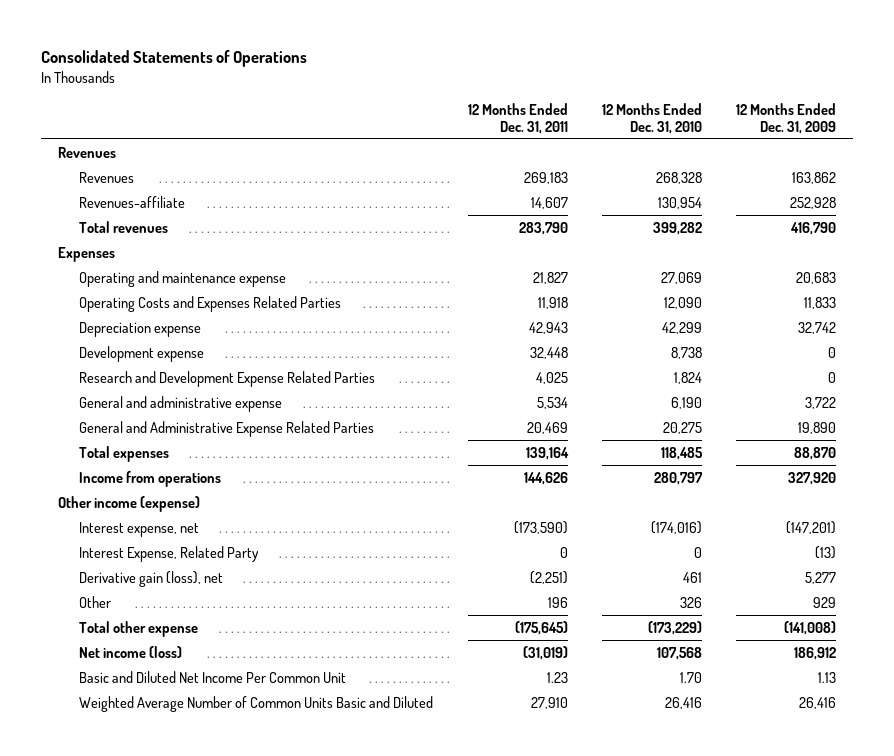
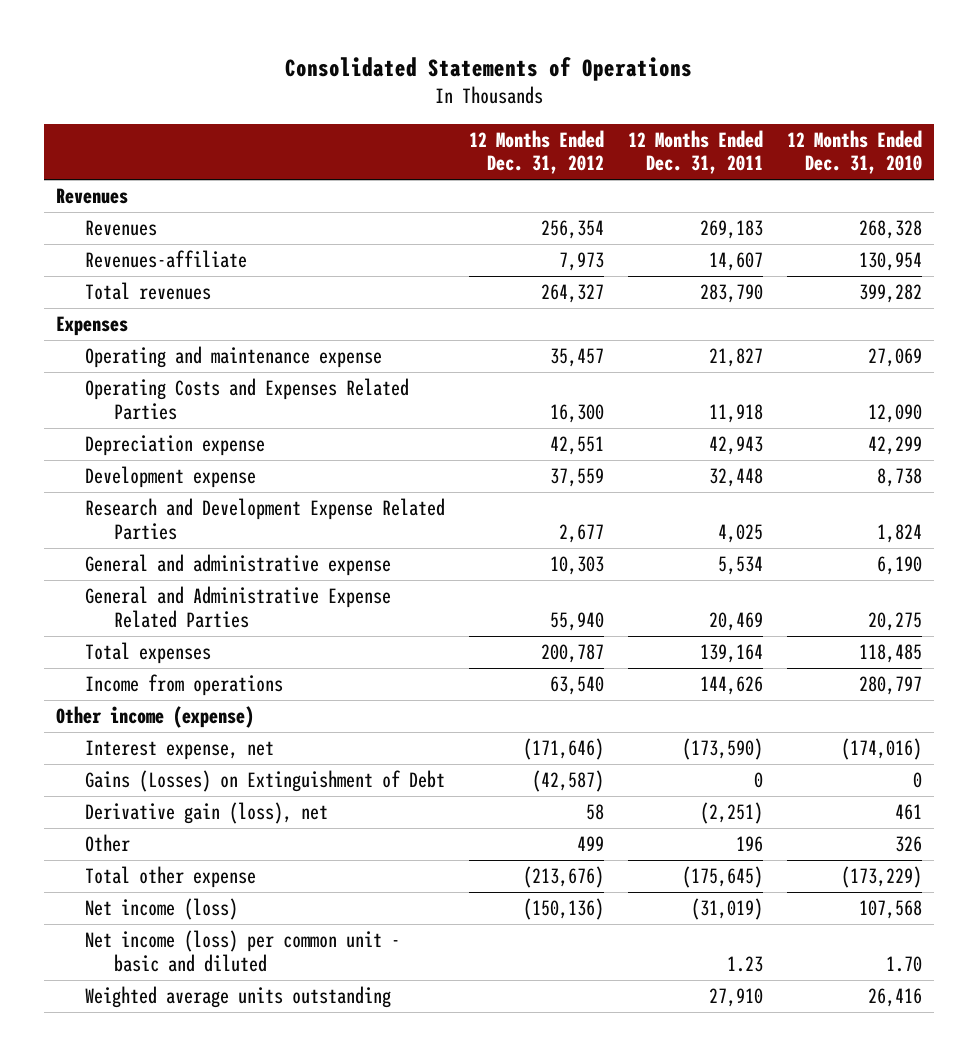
[736,102,837,134] 12 Months Ended Dec. 31, 2009 -> none
none -> [469,129,605,175] 12 Months Ended Dec. 31, 2012
[79,545,260,562] Interest Expense, Related Party -> none
none -> [85,769,446,792] Gains (Losses) on Extinguishment of Debt
[79,670,347,683] Basic and Diluted Net Income Per Common Unit -> [85,929,401,972] Net income (loss) per common unit - basic and diluted
[79,695,434,712] Weighted Average Number of Common Units Basic and Diluted -> [85,985,392,1008] Weighted average units outstanding

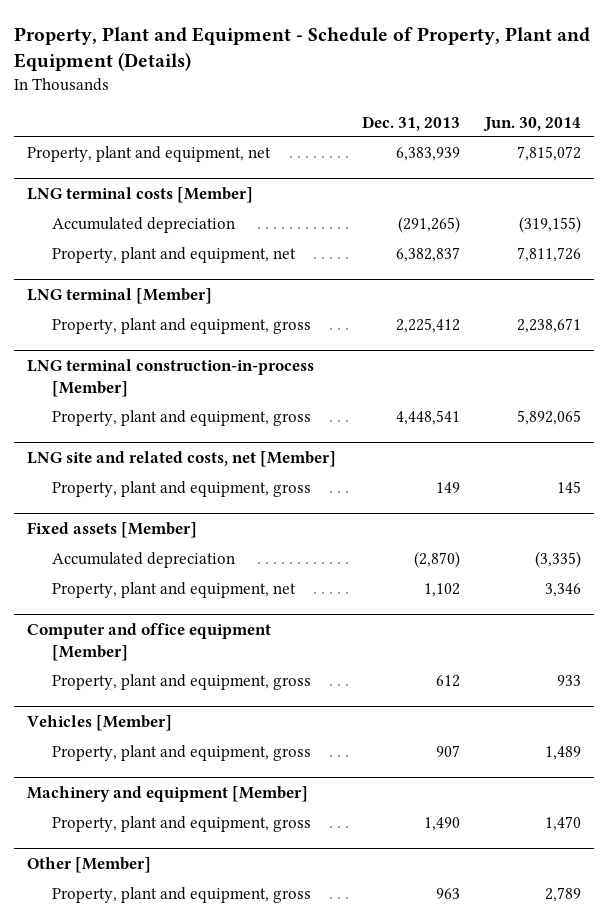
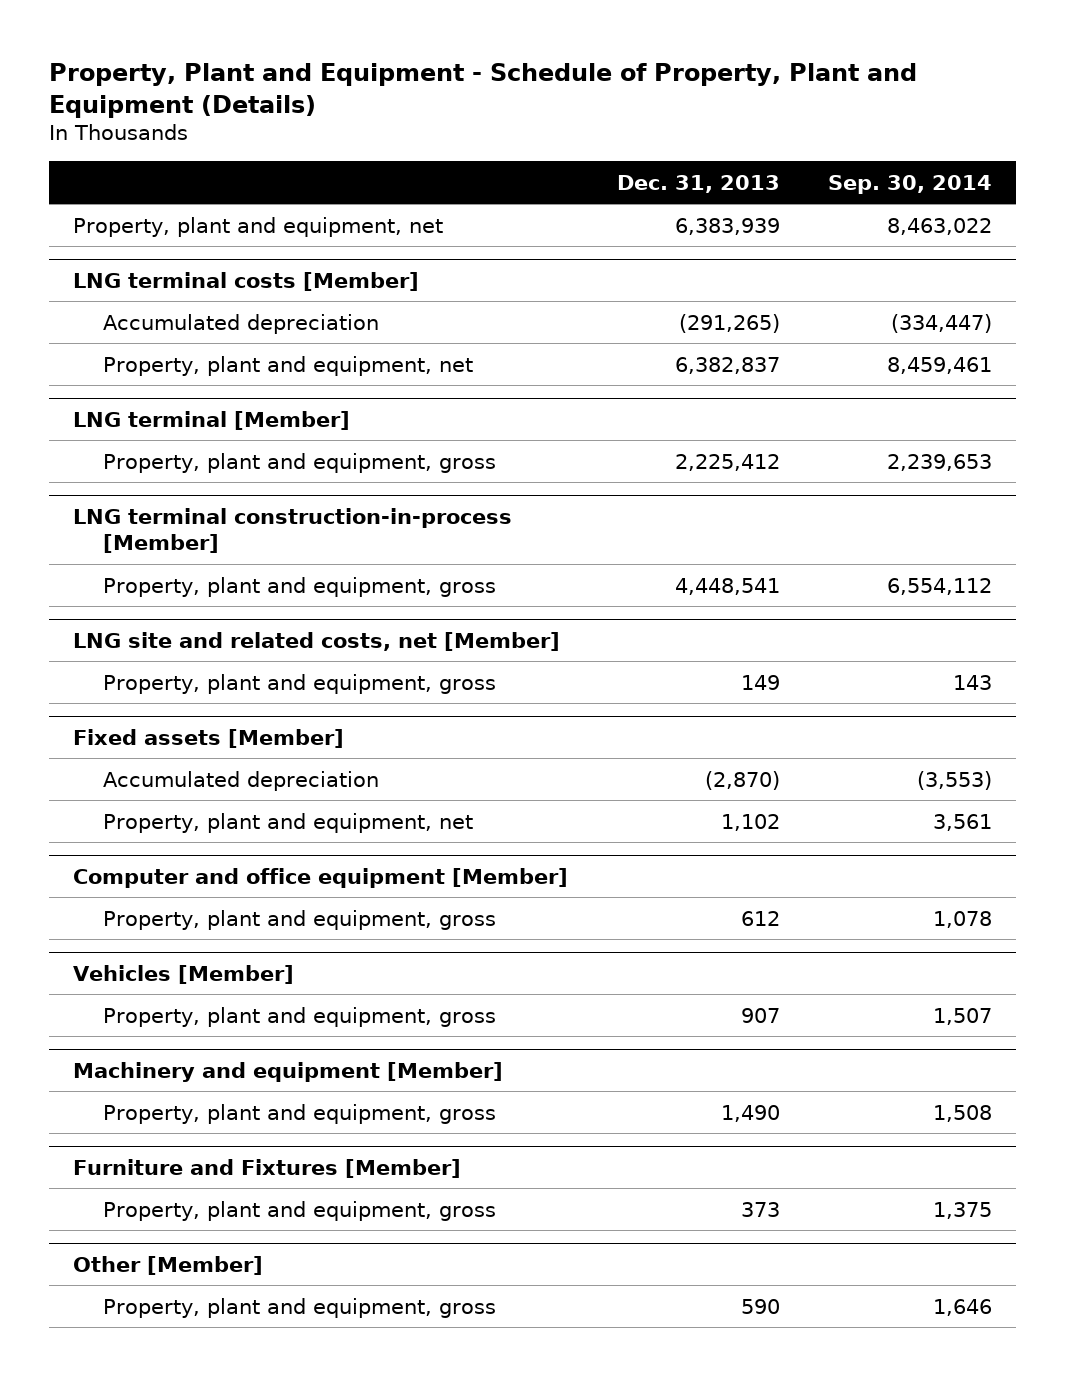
[483,116,582,132] Jun. 30, 2014 -> none
none -> [827,174,992,194] Sep. 30, 2014
none -> [73,1158,462,1178] Furniture and Fixtures [Member]
none -> [102,1200,496,1221] Property, plant and equipment, gross
[435,888,460,900] 963 -> [740,1298,780,1314] 590

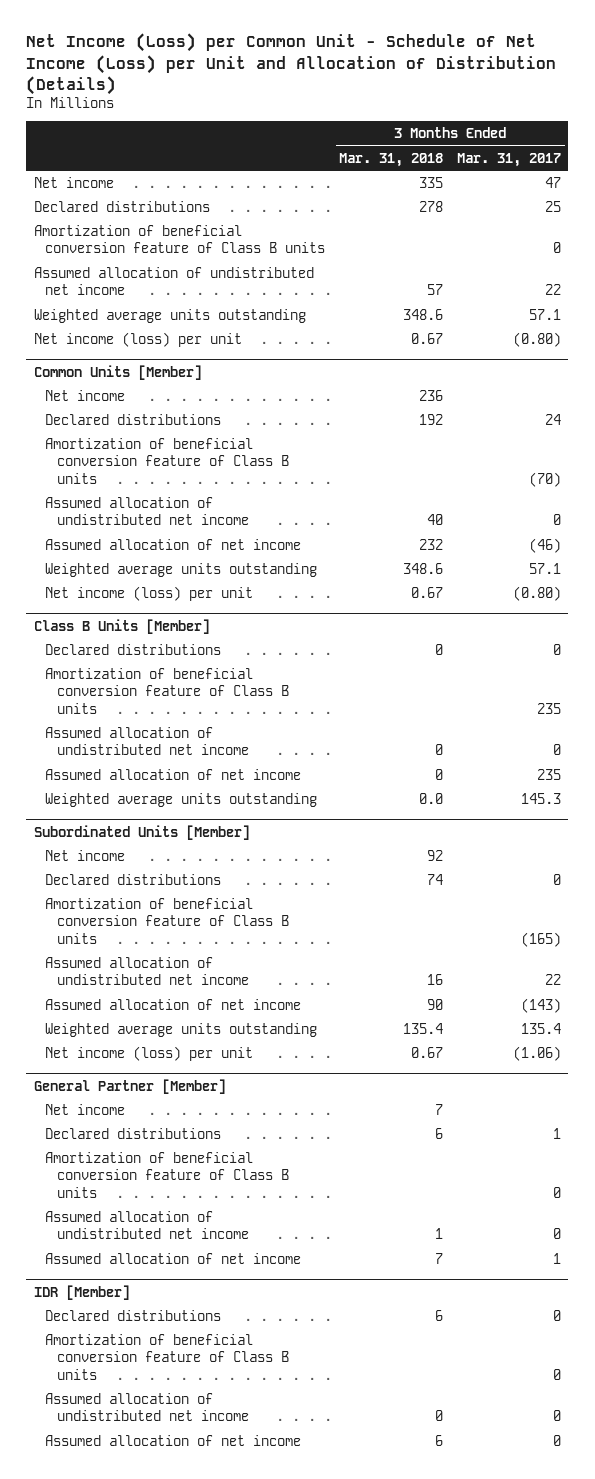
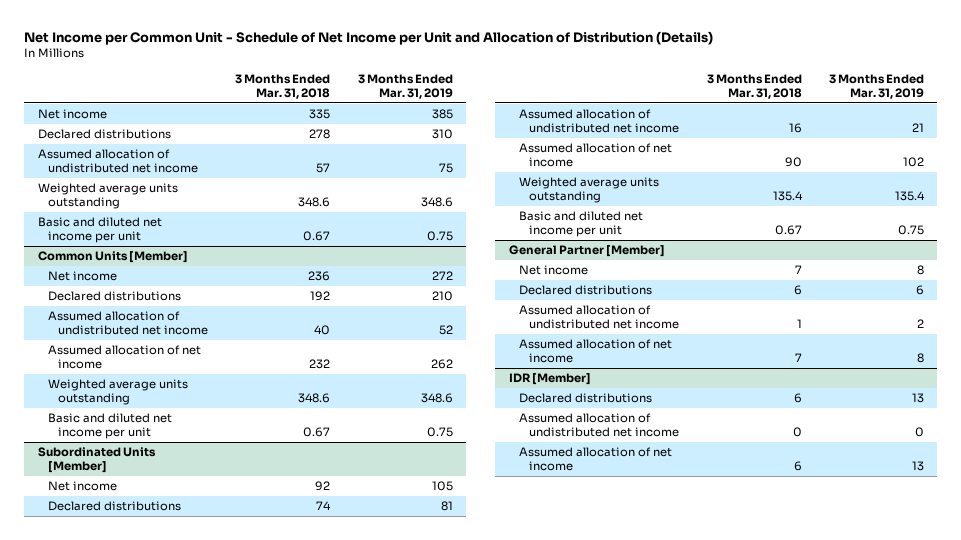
[26,33,557,95] Net Income (Loss) per Common Unit - Schedule of Net Income (Loss) per Unit and Allocation of Distribution (Details) -> [23,30,713,45] Net Income per Common Unit - Schedule of Net Income per Unit and Allocation of Distribution (Details)
[457,152,562,167] Mar. 31, 2017 -> none
none -> [357,73,453,99] 3 Months Ended Mar. 31, 2019
[33,224,326,254] Amortization of beneficial conversion feature of Class B units -> none
[33,331,242,347] Net income (loss) per unit -> [37,217,162,244] Basic and diluted net income per unit
[45,437,289,484] Amortization of beneficial conversion feature of Class B units -> none
[33,618,210,634] Class B Units [Member] -> none
[45,643,222,655] Declared distributions -> none
[45,667,289,714] Amortization of beneficial conversion feature of Class B units -> none
[45,726,249,756] Assumed allocation of undistributed net income -> none
[45,768,302,780] Assumed allocation of net income -> none
[45,792,318,807] Weighted average units outstanding -> none
[45,585,254,601] Net income (loss) per unit -> [47,413,172,440] Basic and diluted net income per unit
[45,897,289,944] Amortization of beneficial conversion feature of Class B units -> none
[45,1045,254,1061] Net income (loss) per unit -> [518,211,643,238] Basic and diluted net income per unit
[45,1151,289,1198] Amortization of beneficial conversion feature of Class B units -> none
[45,1333,289,1380] Amortization of beneficial conversion feature of Class B units -> none

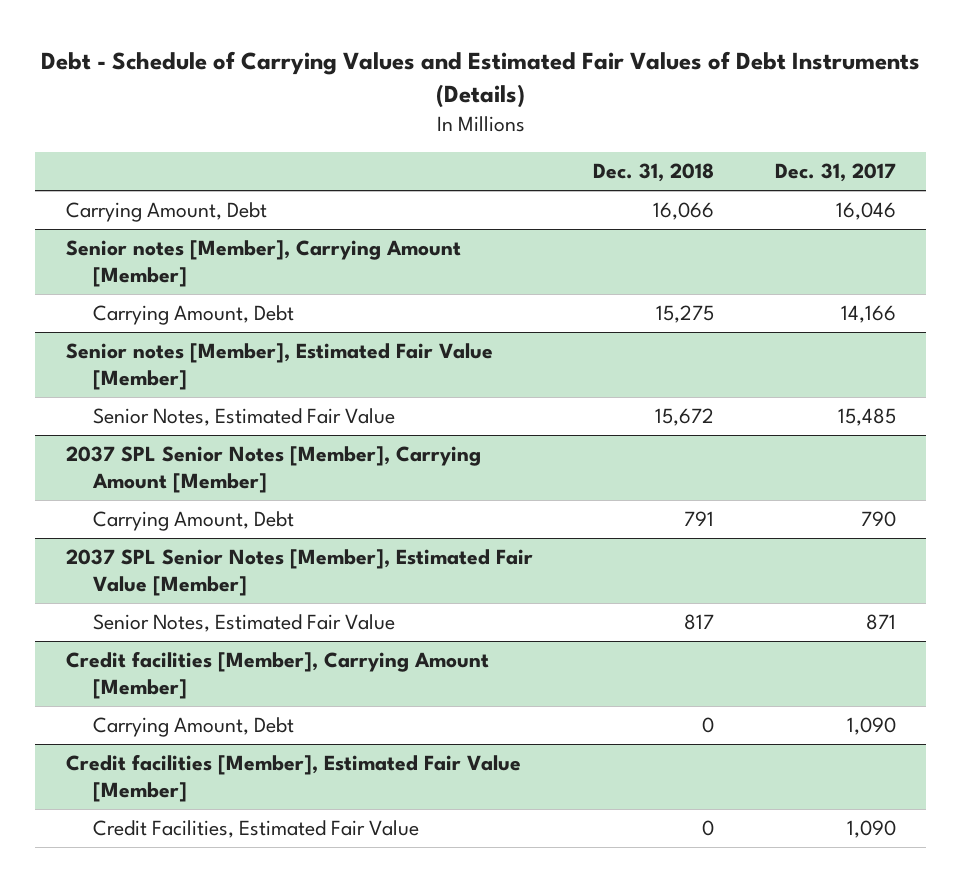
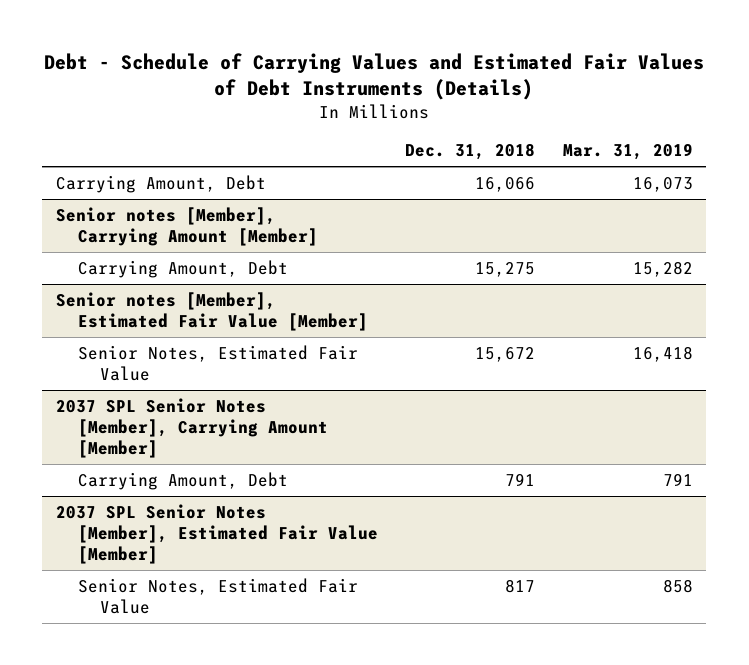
[775,163,897,183] Dec. 31, 2017 -> none
none -> [562,143,693,161] Mar. 31, 2019
[65,651,489,700] Credit facilities [Member], Carrying Amount [Member] -> none
[93,717,295,738] Carrying Amount, Debt -> none
[65,754,521,803] Credit facilities [Member], Estimated Fair Value [Member] -> none
[93,820,420,839] Credit Facilities, Estimated Fair Value -> none

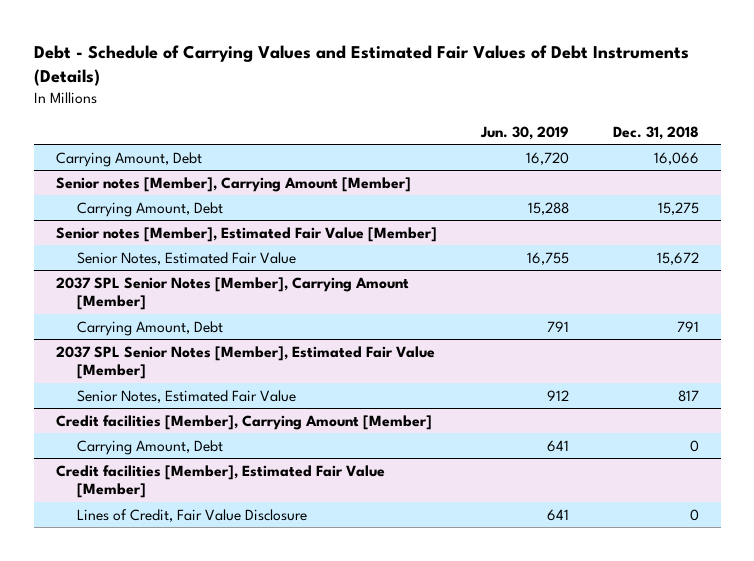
[562,143,693,161] Mar. 31, 2019 -> none
none -> [479,125,569,140] Jun. 30, 2019
none -> [55,414,432,430] Credit facilities [Member], Carrying Amount [Member]
none -> [77,439,224,455] Carrying Amount, Debt
none -> [55,464,385,499] Credit facilities [Member], Estimated Fair Value [Member]
none -> [77,508,308,522] Lines of Credit, Fair Value Disclosure

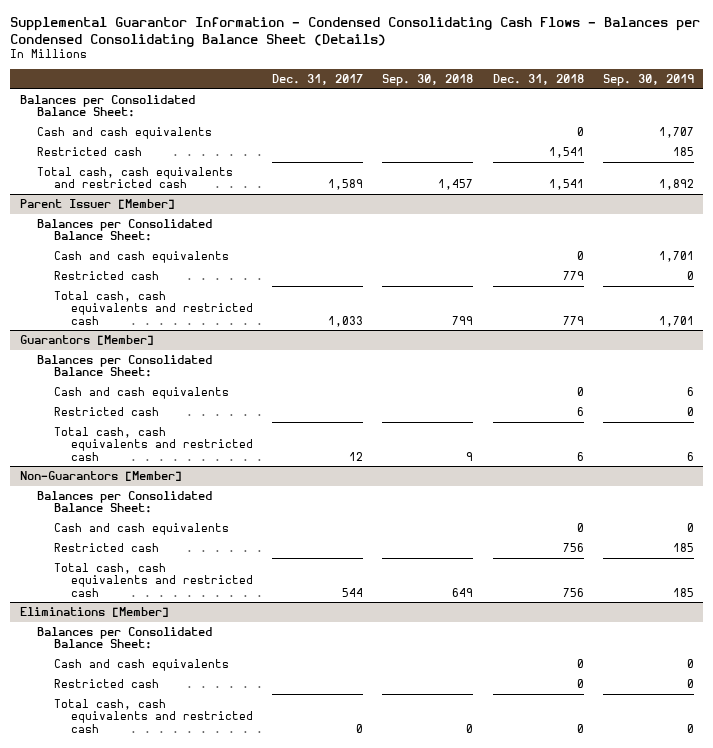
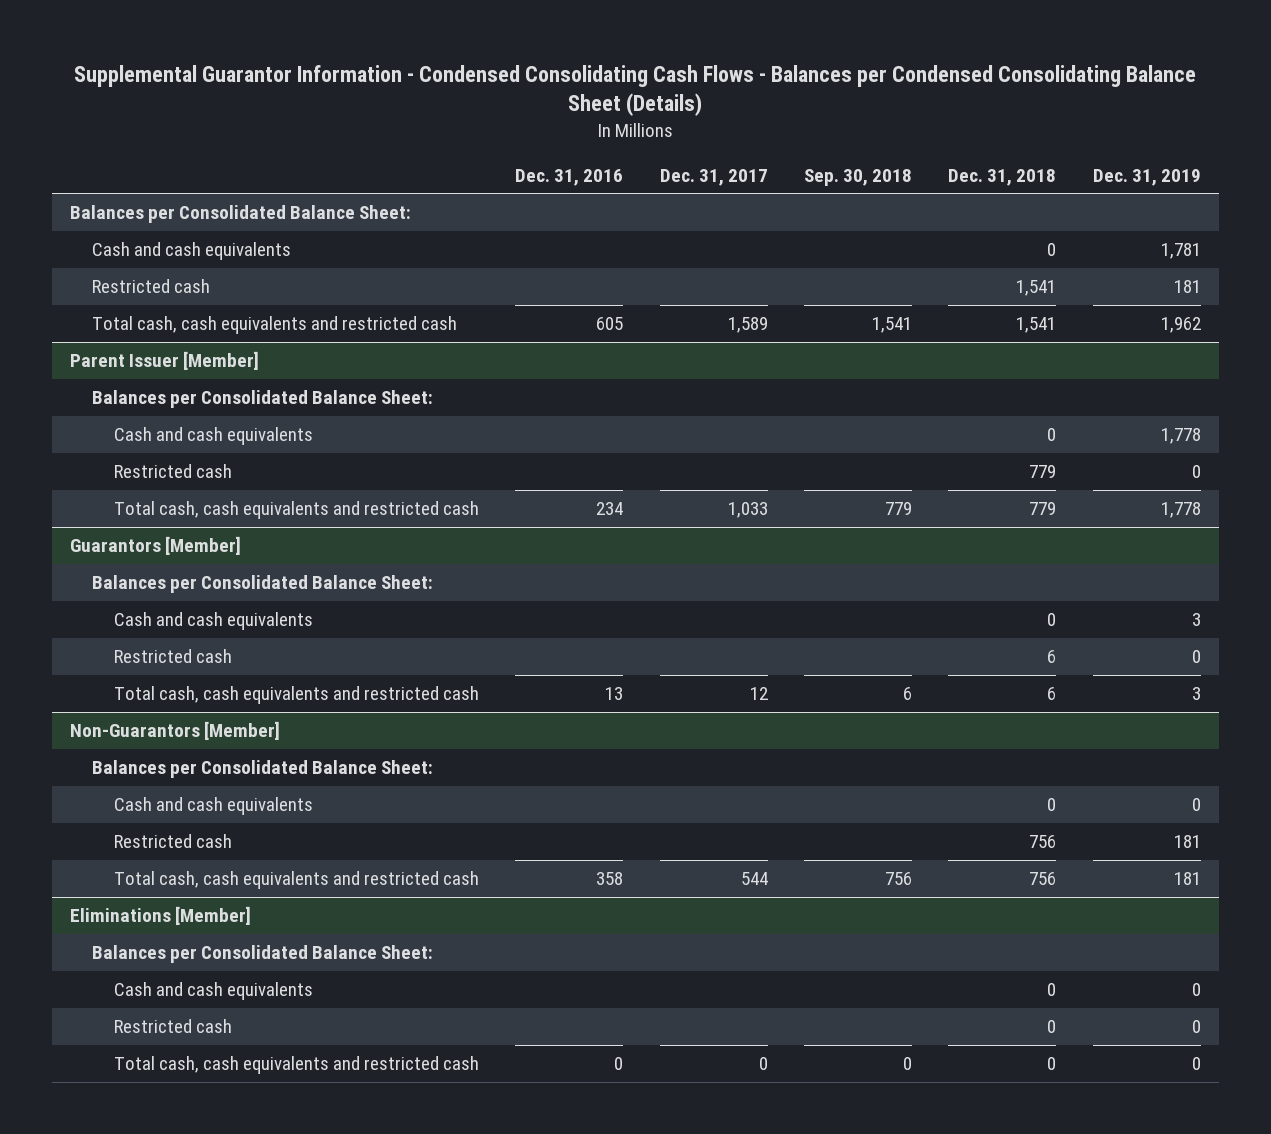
[602,74,694,87] Sep. 30, 2019 -> none
none -> [515,168,624,186] Dec. 31, 2016
none -> [1092,168,1201,186] Dec. 31, 2019
[438,179,474,191] 1,457 -> [871,317,912,334] 1,541
[452,315,474,325] 799 -> [884,502,912,516] 779
[466,451,474,461] 9 -> [902,687,912,701] 6
[452,587,474,597] 649 -> [884,872,912,886] 756

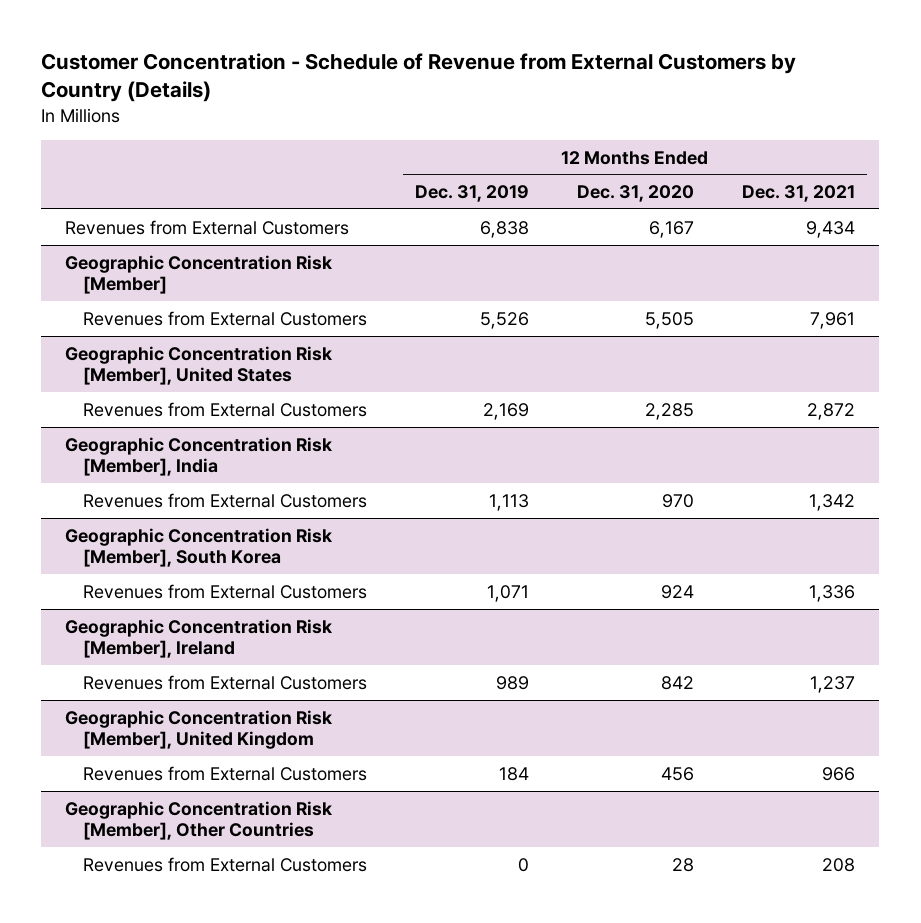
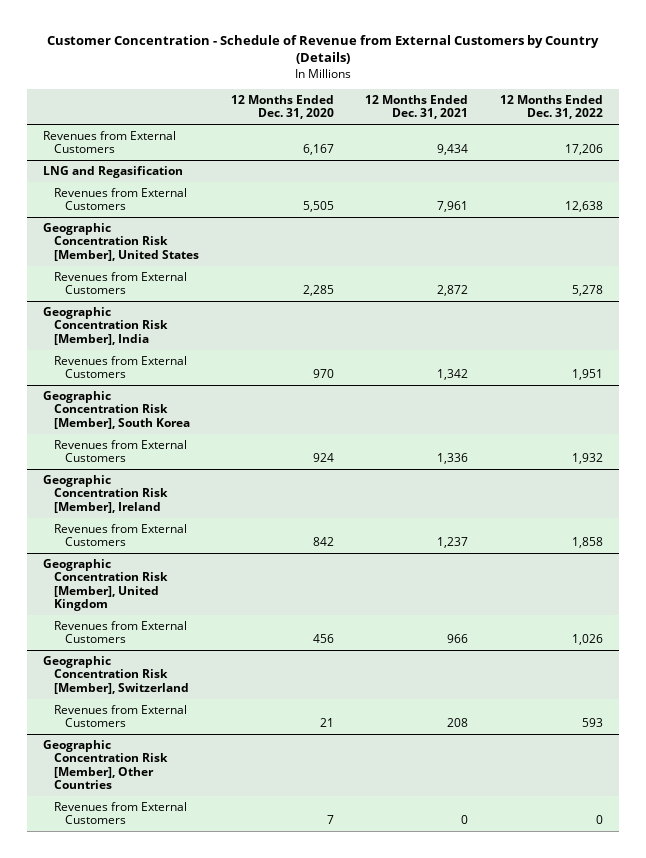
[414,185,529,203] Dec. 31, 2019 -> none
none -> [499,94,603,120] 12 Months Ended Dec. 31, 2022
[65,254,334,294] Geographic Concentration Risk [Member] -> none
none -> [42,165,183,178] LNG and Regasification
none -> [42,655,190,694] Geographic Concentration Risk [Member], Switzerland
none -> [54,704,188,728] Revenues from External Customers
[671,857,694,872] 28 -> [326,815,334,825] 7
[822,857,856,872] 208 -> [461,815,469,825] 0

